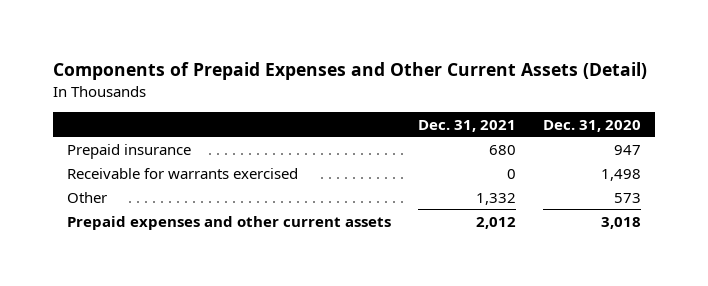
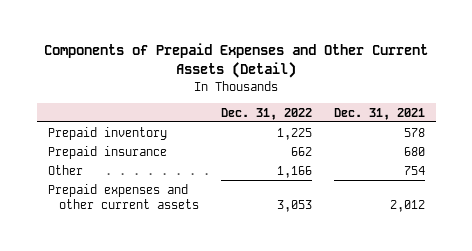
[543,119,642,132] Dec. 31, 2020 -> none
none -> [220,107,312,120] Dec. 31, 2022
none -> [47,126,167,140] Prepaid inventory
[66,167,298,179] Receivable for warrants exercised -> none
[475,192,516,205] 1,332 -> [403,165,425,175] 754

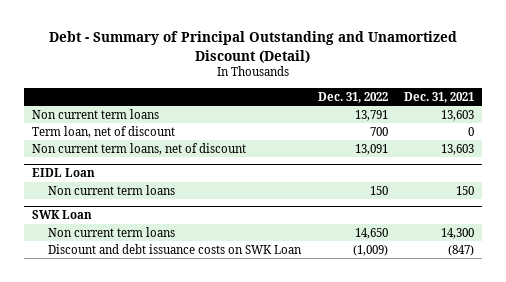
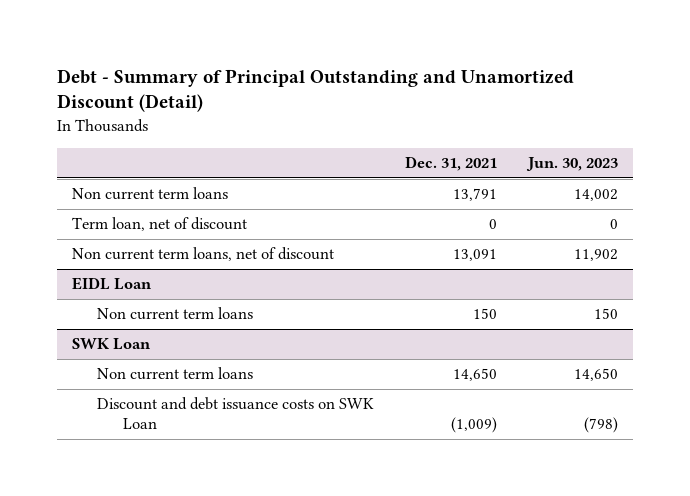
[317,92,388,104] Dec. 31, 2022 -> none
none -> [526,156,619,171] Jun. 30, 2023
[440,109,474,121] 13,603 -> [453,188,498,202] 13,791
[440,143,474,155] 13,603 -> [453,249,498,262] 13,091
[440,227,474,239] 14,300 -> [453,368,498,382] 14,650
[447,244,474,256] (847) -> [451,417,498,434] (1,009)

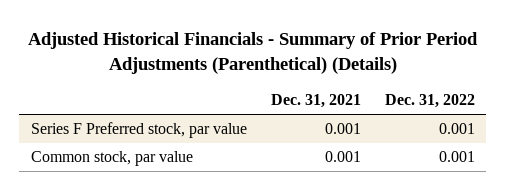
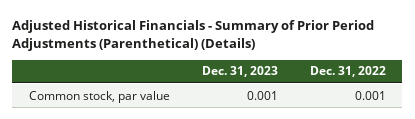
[270,94,361,109] Dec. 31, 2021 -> none
none -> [201,66,278,78] Dec. 31, 2023
[31,122,248,139] Series F Preferred stock, par value -> none

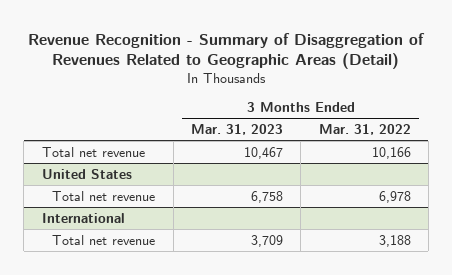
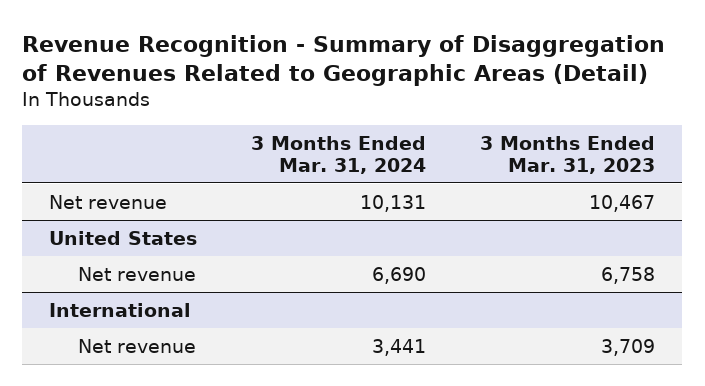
[318,124,411,136] Mar. 31, 2022 -> none
none -> [251,135,427,174] 3 Months Ended Mar. 31, 2024
[41,146,145,157] Total net revenue -> [49,194,168,209] Net revenue
[52,190,156,201] Total net revenue -> [77,266,196,281] Net revenue
[52,234,156,245] Total net revenue -> [77,338,196,353] Net revenue

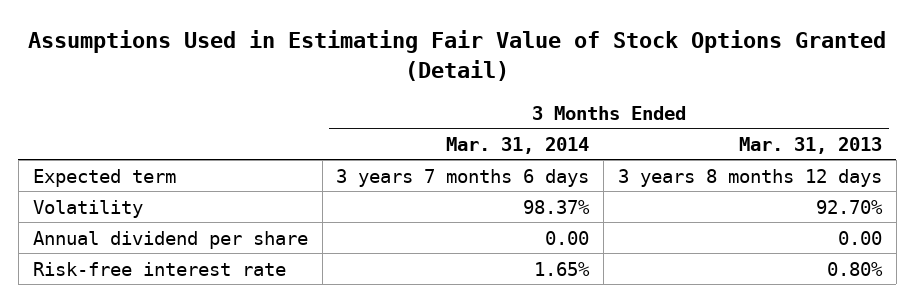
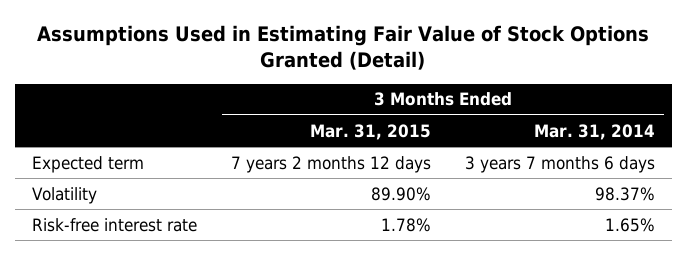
[738,136,882,154] Mar. 31, 2013 -> none
none -> [309,123,431,140] Mar. 31, 2015
[32,230,308,249] Annual dividend per share -> none

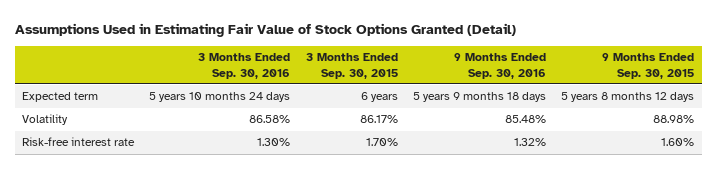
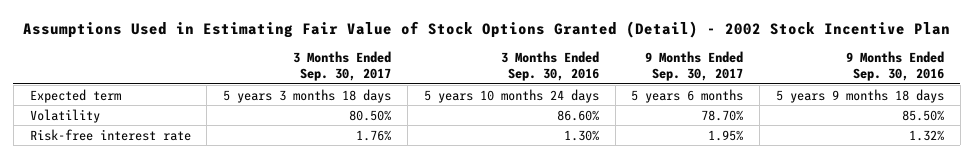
[14,22,516,37] Assumptions Used in Estimating Fair Value of Stock Options Granted (Detail) -> [22,20,950,38] Assumptions Used in Estimating Fair Value of Stock Options Granted (Detail) - 2002 Stock Incentive Plan
[305,53,398,79] 3 Months Ended Sep. 30, 2015 -> none
[602,53,695,79] 9 Months Ended Sep. 30, 2015 -> none
none -> [293,50,392,82] 3 Months Ended Sep. 30, 2017
none -> [645,50,744,82] 9 Months Ended Sep. 30, 2017
[249,115,291,124] 86.58% -> [556,109,599,121] 86.60%
[505,115,547,124] 85.48% -> [901,109,944,121] 85.50%

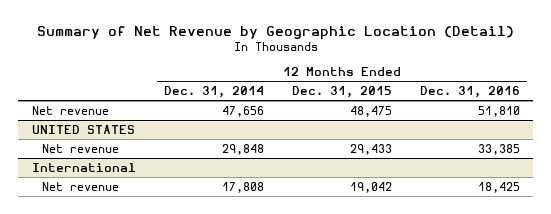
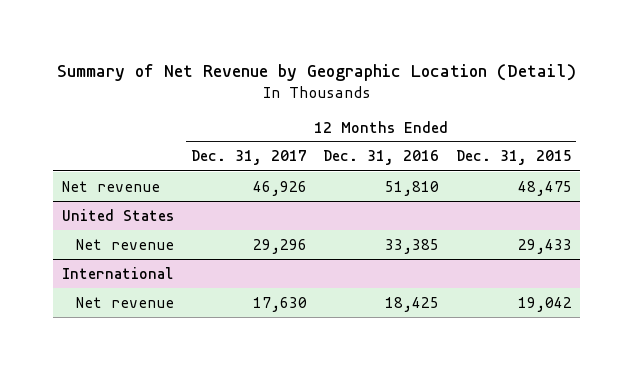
[163,86,264,99] Dec. 31, 2014 -> none
none -> [190,150,307,166] Dec. 31, 2017
[31,124,135,134] UNITED STATES -> [61,208,174,221] United States

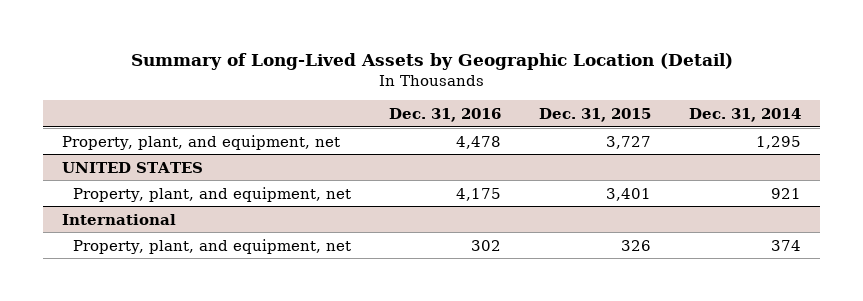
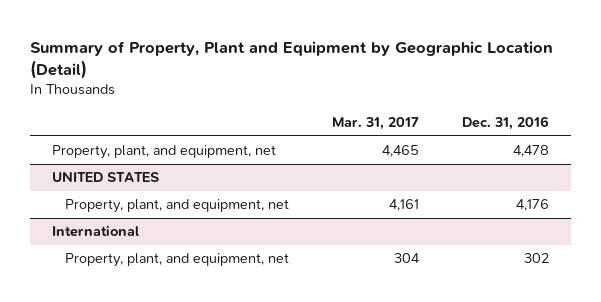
[130,52,733,70] Summary of Long-Lived Assets by Geographic Location (Detail) -> [30,40,554,79] Summary of Property, Plant and Equipment by Geographic Location (Detail)
[538,107,651,122] Dec. 31, 2015 -> none
[688,107,801,122] Dec. 31, 2014 -> none
none -> [332,117,420,131] Mar. 31, 2017
[455,187,501,201] 4,175 -> [516,199,550,212] 4,176

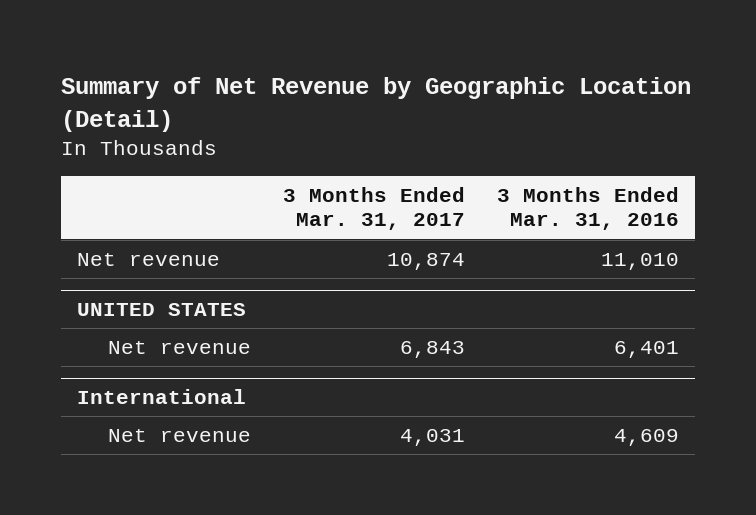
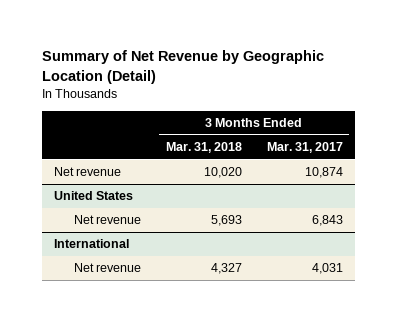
[496,187,679,231] 3 Months Ended Mar. 31, 2016 -> none
none -> [165,141,242,153] Mar. 31, 2018
[77,303,247,317] UNITED STATES -> [54,191,134,201] United States

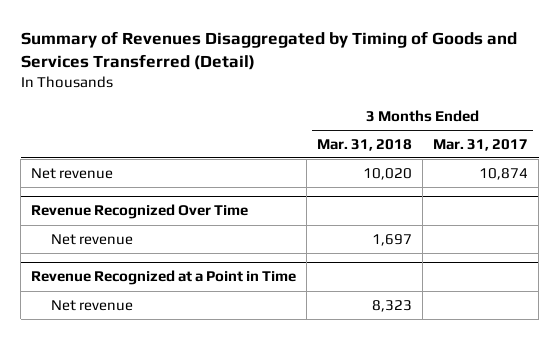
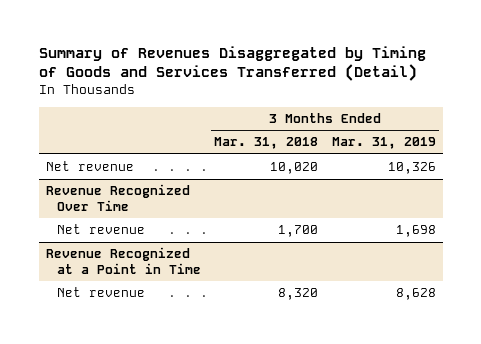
[433,138,529,151] Mar. 31, 2017 -> none
none -> [331,137,436,150] Mar. 31, 2019
[372,233,413,246] 1,697 -> [278,225,319,238] 1,700
[372,299,413,312] 8,323 -> [278,288,319,301] 8,320

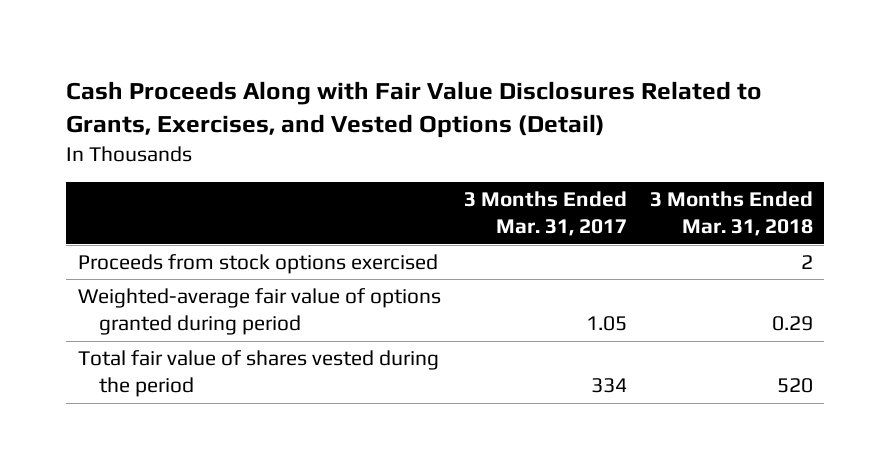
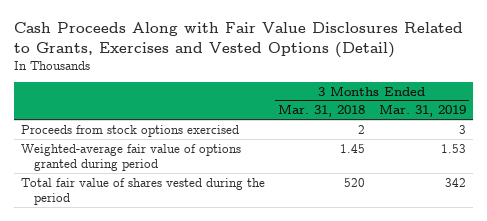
[66,81,763,139] Cash Proceeds Along with Fair Value Disclosures Related to Grants, Exercises, and Vested Options (Detail) -> [14,22,464,58] Cash Proceeds Along with Fair Value Disclosures Related to Grants, Exercises and Vested Options (Detail)
[463,190,627,237] 3 Months Ended Mar. 31, 2017 -> none
none -> [379,104,467,118] Mar. 31, 2019
[771,316,813,332] 0.29 -> [340,143,366,153] 1.45

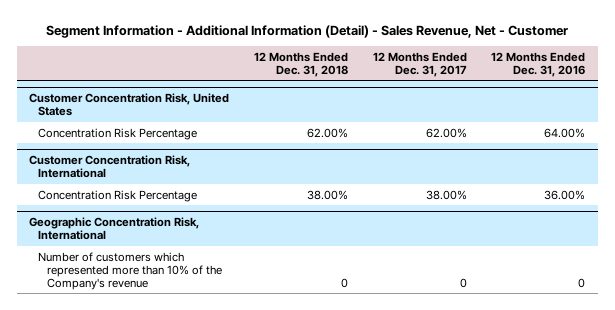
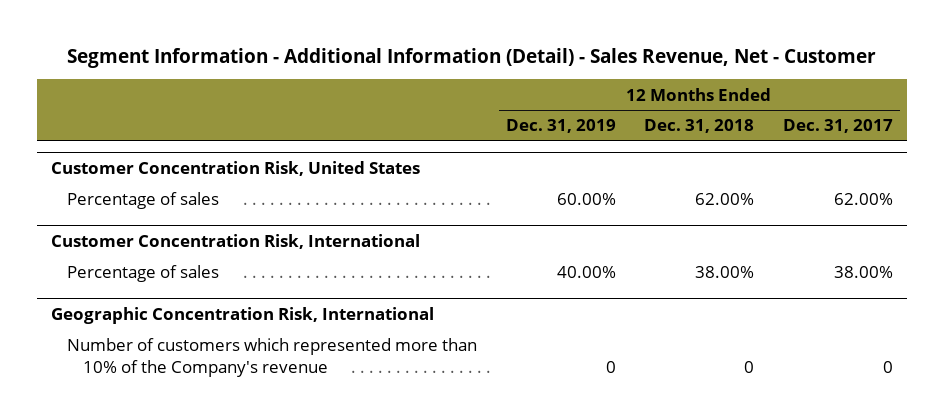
[491,51,586,77] 12 Months Ended Dec. 31, 2016 -> none
none -> [505,119,616,134] Dec. 31, 2019
[38,127,198,140] Concentration Risk Percentage -> [67,192,220,210] Percentage of sales
[38,189,198,202] Concentration Risk Percentage -> [67,265,220,283] Percentage of sales

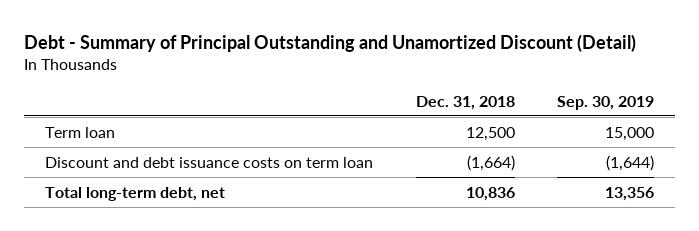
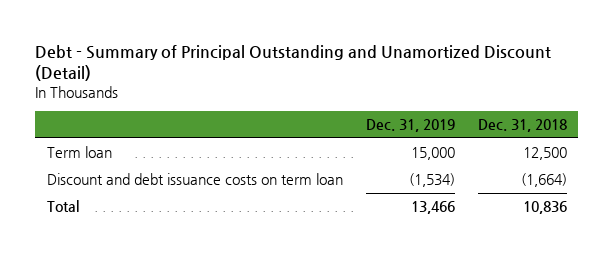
[557,95,655,110] Sep. 30, 2019 -> none
none -> [365,119,455,133] Dec. 31, 2019
[45,186,226,201] Total long-term debt, net -> [46,200,79,213] Total

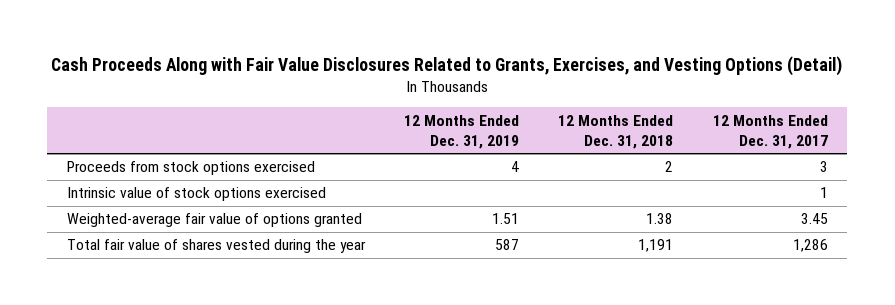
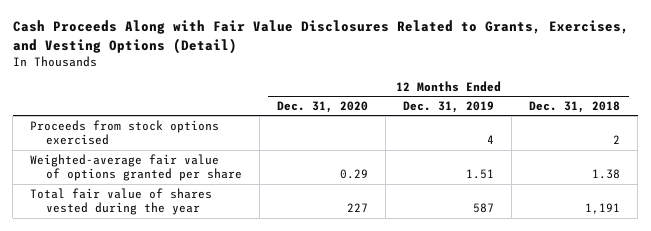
[712,114,828,149] 12 Months Ended Dec. 31, 2017 -> none
none -> [277,100,369,113] Dec. 31, 2020
[67,187,327,202] Intrinsic value of stock options exercised -> none
[67,213,363,228] Weighted-average fair value of options granted -> [30,153,243,182] Weighted-average fair value of options granted per share

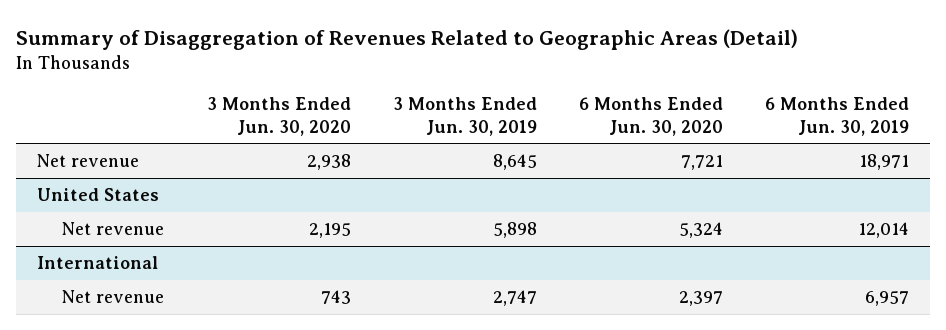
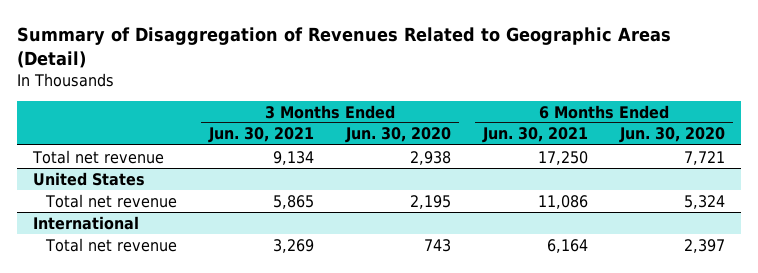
[392,97,537,136] 3 Months Ended Jun. 30, 2019 -> none
[764,97,909,136] 6 Months Ended Jun. 30, 2019 -> none
none -> [208,127,315,144] Jun. 30, 2021
none -> [482,127,589,144] Jun. 30, 2021
[37,154,140,168] Net revenue -> [31,149,164,164] Total net revenue
[62,222,165,236] Net revenue -> [45,193,178,208] Total net revenue
[62,290,165,304] Net revenue -> [45,237,178,252] Total net revenue

